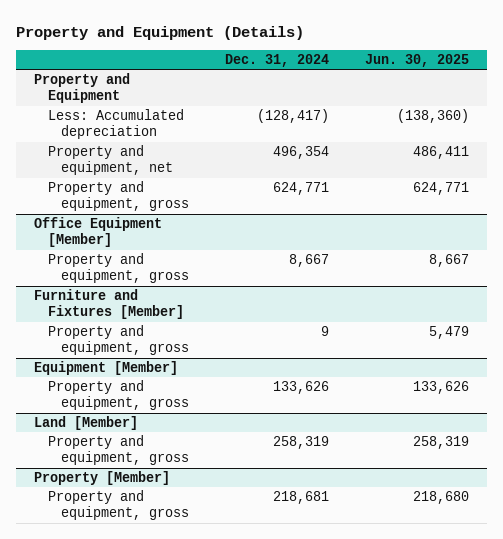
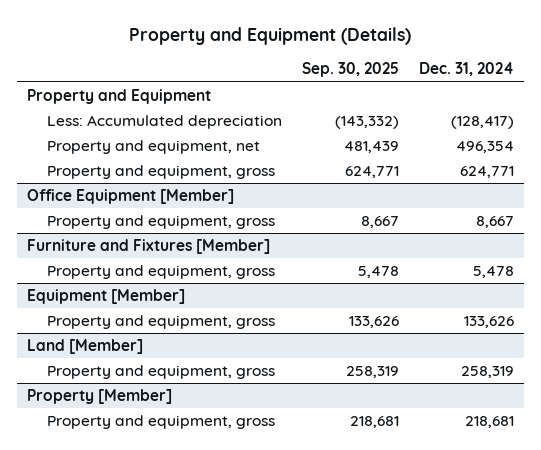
[364,54,469,68] Jun. 30, 2025 -> none
none -> [301,62,399,78] Sep. 30, 2025
[321,326,330,337] 9 -> [472,266,514,279] 5,478

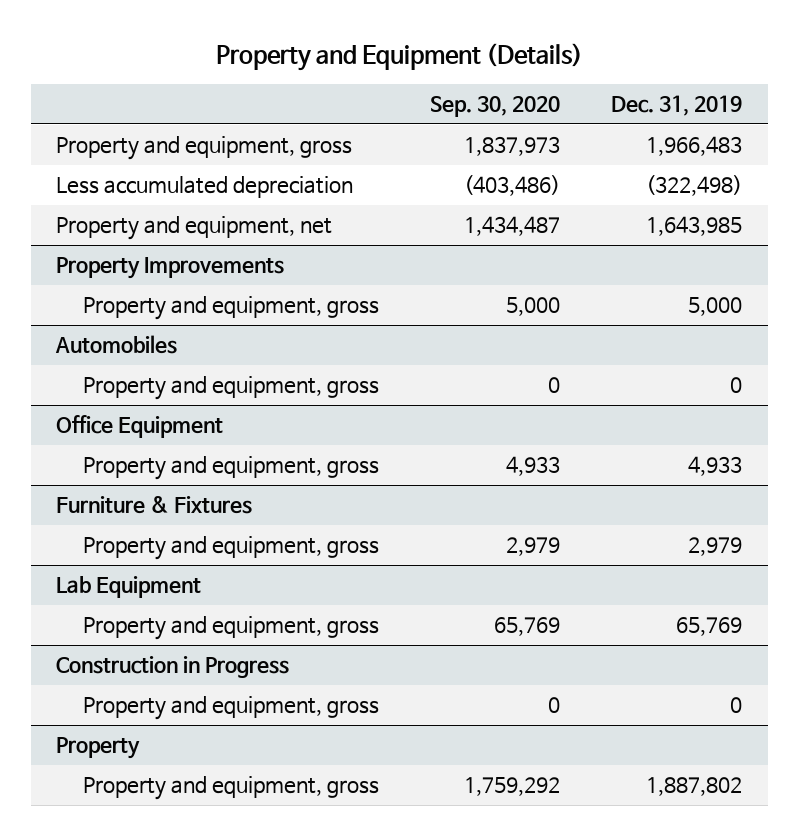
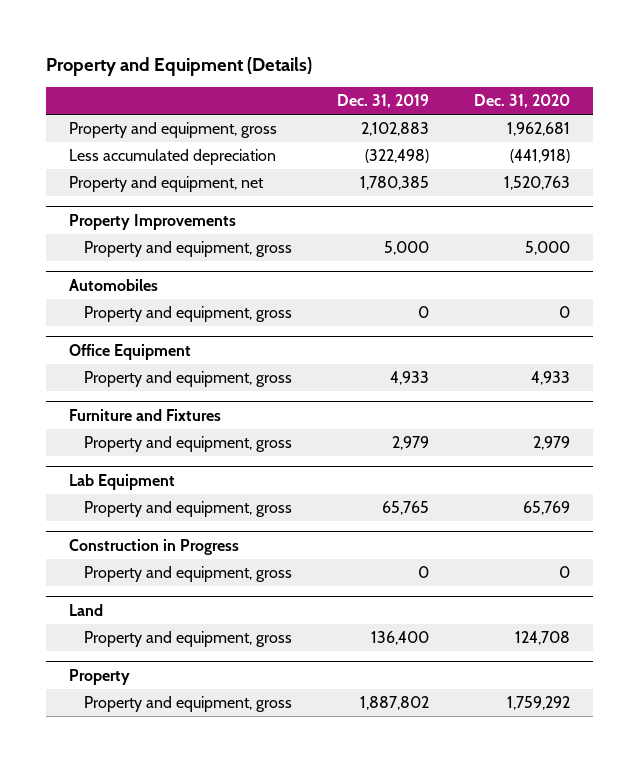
[430,96,561,118] Sep. 30, 2020 -> none
none -> [473,94,570,109] Dec. 31, 2020
[646,136,743,157] 1,966,483 -> [360,122,429,137] 2,102,883
[646,216,743,237] 1,643,985 -> [359,176,429,191] 1,780,385
[56,496,253,515] Furniture & Fixtures -> [68,408,221,421] Furniture and Fixtures
[676,617,743,637] 65,769 -> [381,501,429,516] 65,765
none -> [68,603,103,616] Land
none -> [83,631,292,648] Property and equipment, gross

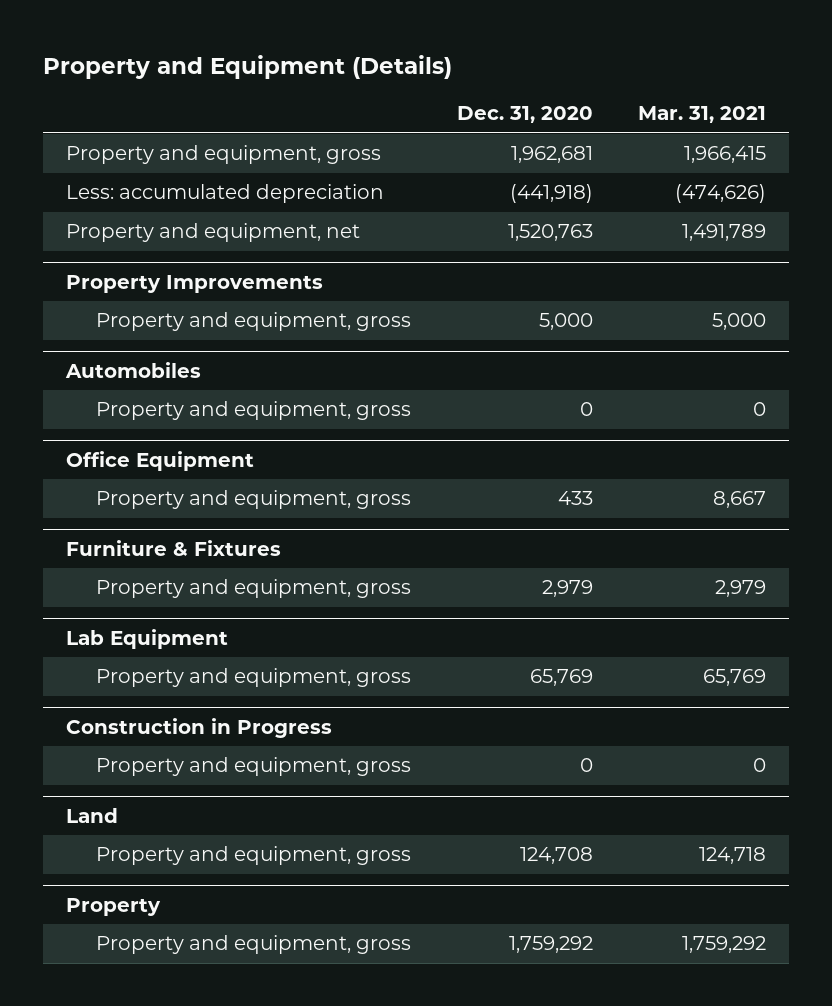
[336,94,429,109] Dec. 31, 2019 -> none
none -> [638,106,767,124] Mar. 31, 2021
[68,149,276,166] Less accumulated depreciation -> [65,184,384,204] Less: accumulated depreciation
[530,371,570,386] 4,933 -> [557,491,593,506] 433
[68,408,221,421] Furniture and Fixtures -> [65,540,281,557] Furniture & Fixtures

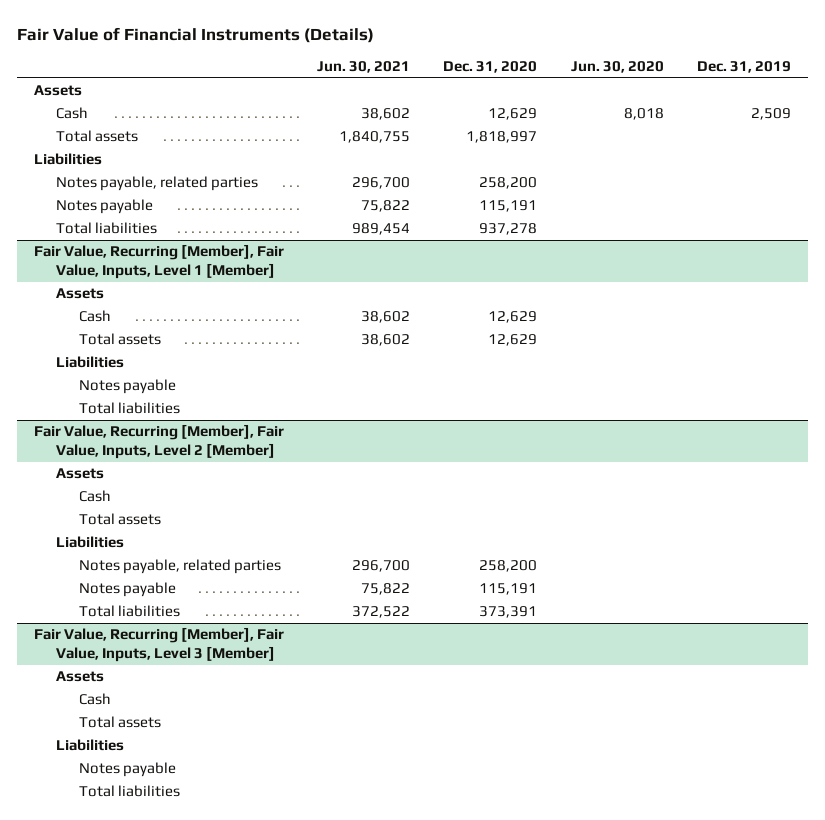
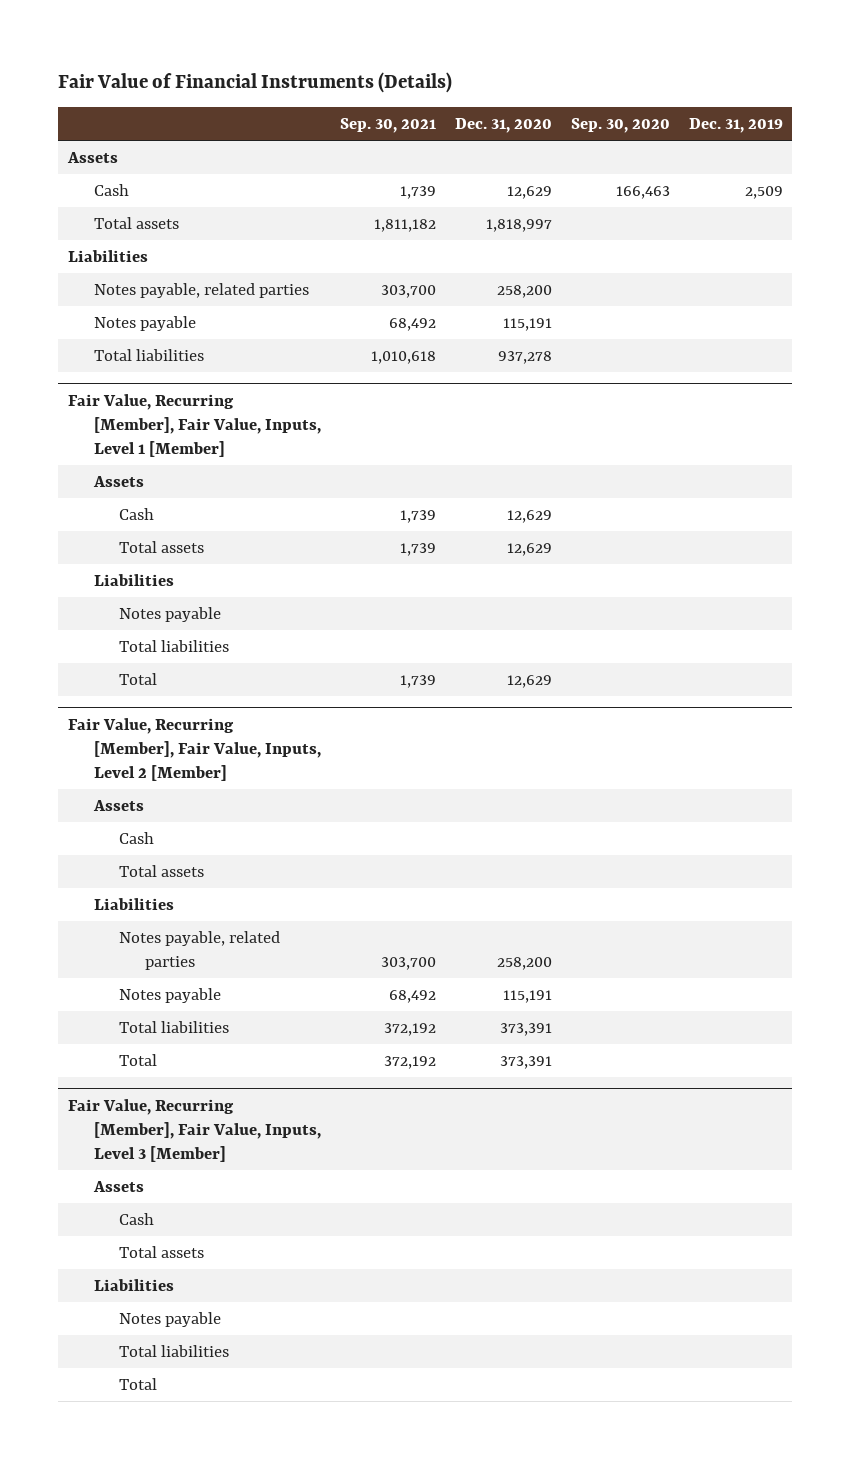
[317,61,411,74] Jun. 30, 2021 -> none
[570,61,664,74] Jun. 30, 2020 -> none
none -> [339,117,436,133] Sep. 30, 2021
none -> [570,117,670,133] Sep. 30, 2020
none -> [119,672,158,685] Total
none -> [119,1053,158,1066] Total
none -> [119,1377,158,1390] Total

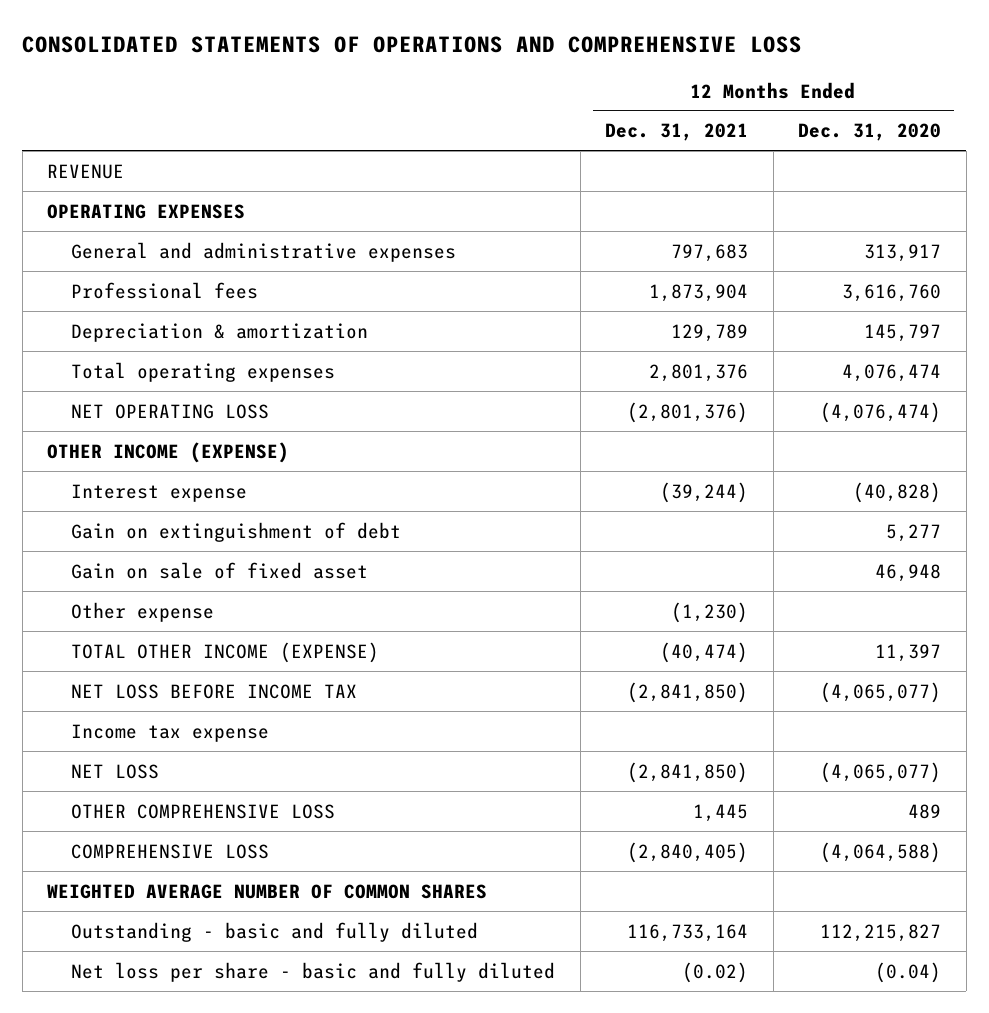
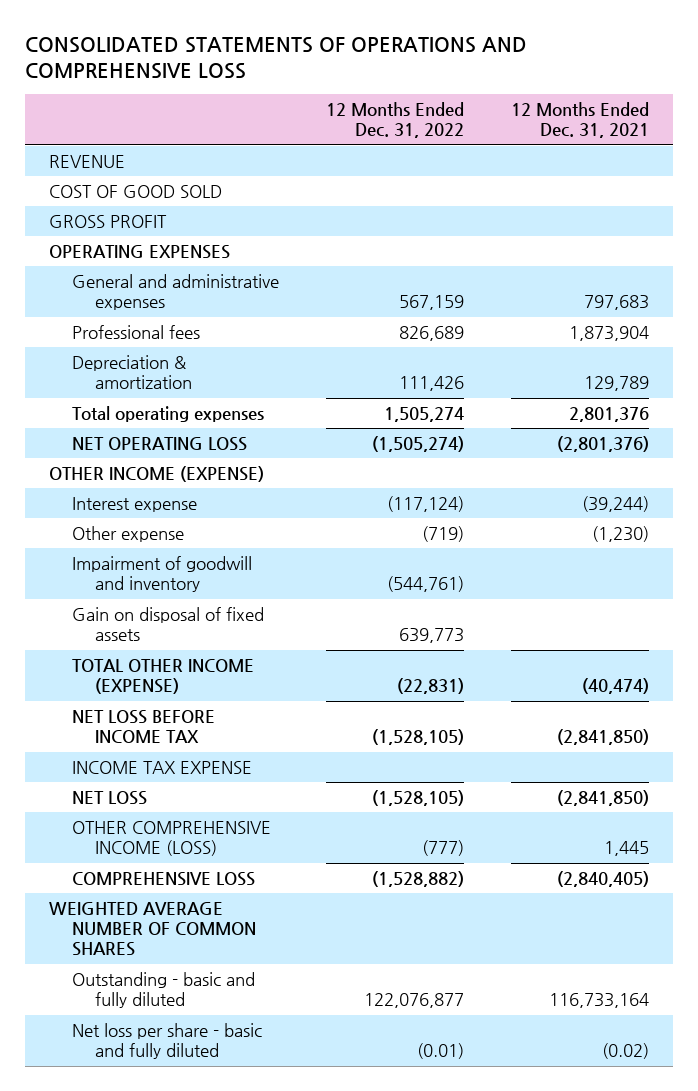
[798,123,942,142] Dec. 31, 2020 -> none
none -> [326,102,465,139] 12 Months Ended Dec. 31, 2022
none -> [48,185,222,199] COST OF GOOD SOLD
none -> [48,215,167,229] GROSS PROFIT
[71,521,402,542] Gain on extinguishment of debt -> none
[71,561,369,579] Gain on sale of fixed asset -> none
none -> [71,556,252,593] Impairment of goodwill and inventory
none -> [71,607,264,642] Gain on disposal of fixed assets
[71,723,270,742] Income tax expense -> [71,761,252,775] INCOME TAX EXPENSE
[71,803,336,819] OTHER COMPREHENSIVE LOSS -> [71,821,271,857] OTHER COMPREHENSIVE INCOME (LOSS)

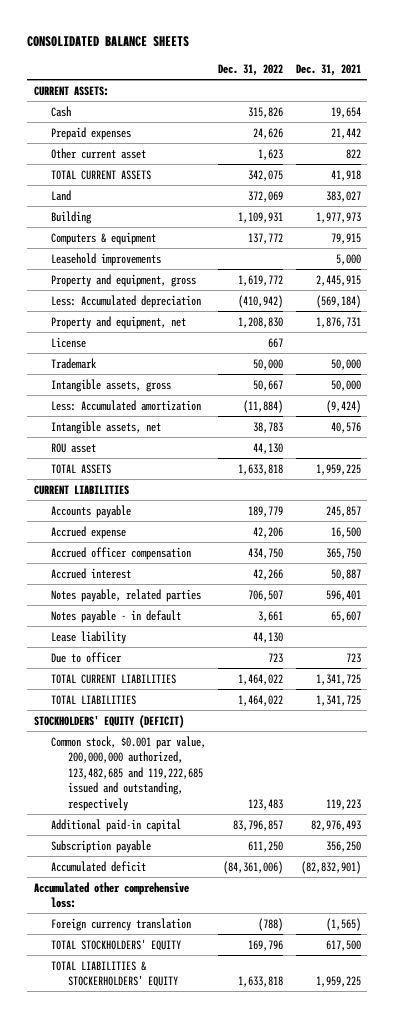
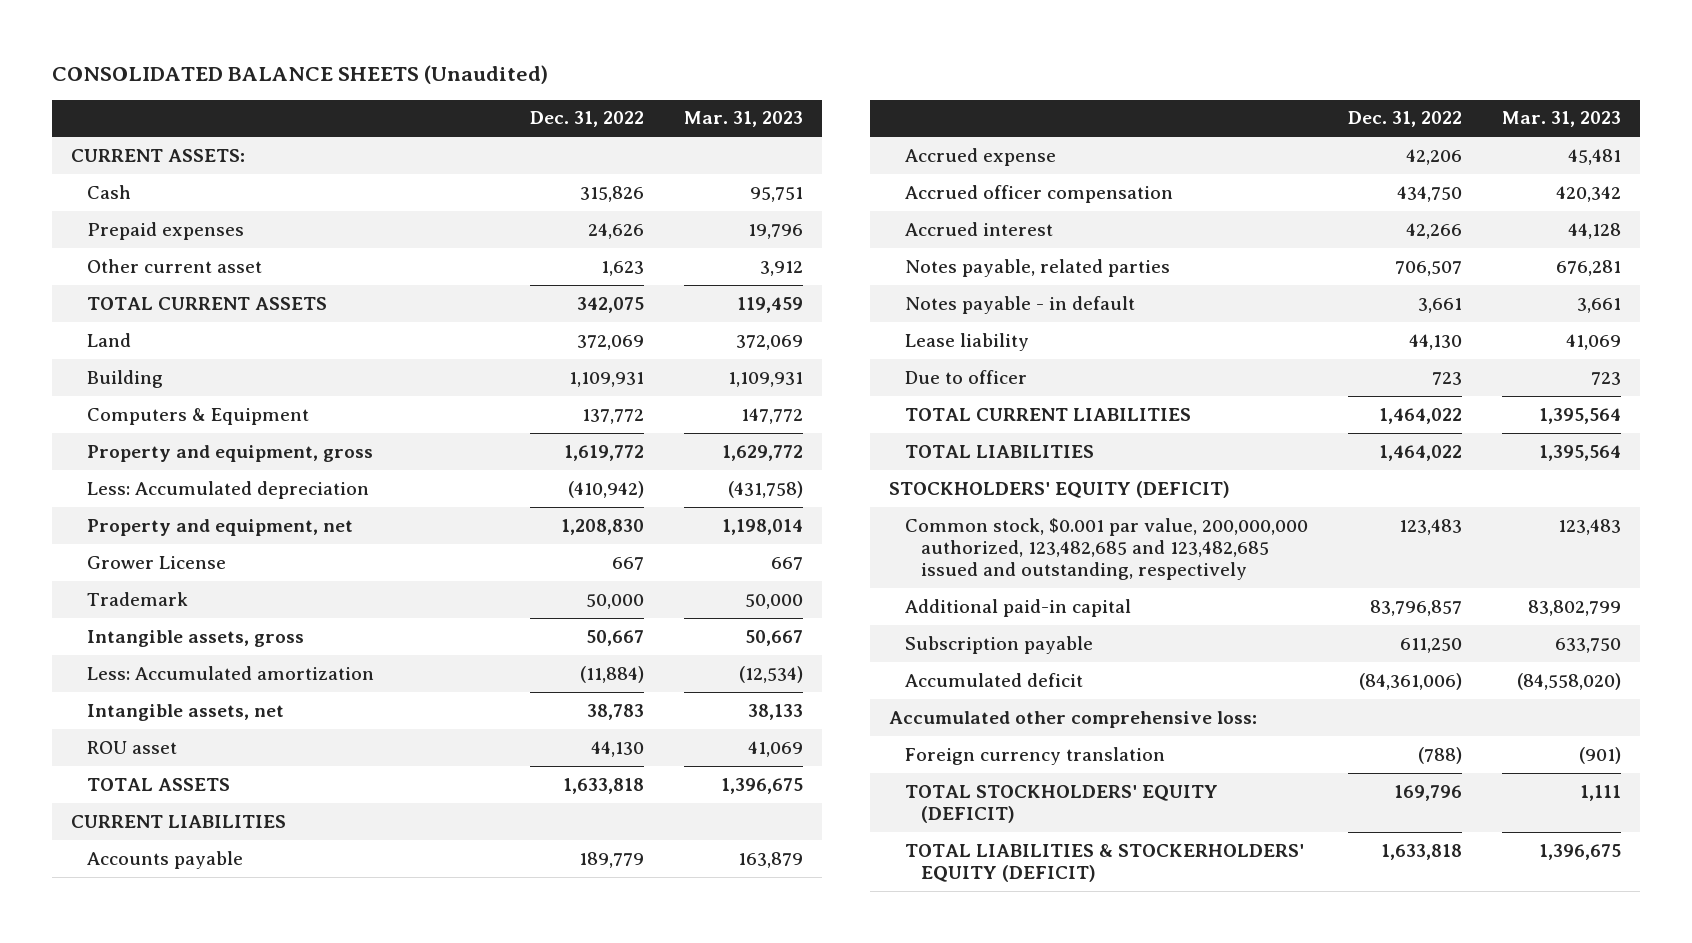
[27,36,190,48] CONSOLIDATED BALANCE SHEETS -> [51,64,548,84] CONSOLIDATED BALANCE SHEETS (Unaudited)
[295,64,361,77] Dec. 31, 2021 -> none
none -> [683,111,803,128] Mar. 31, 2023
[50,252,161,266] Leasehold improvements -> none
[50,231,156,245] Computers & equipment -> [87,407,310,425] Computers & Equipment
[50,336,86,348] License -> [87,555,227,569] Grower License
[50,735,206,811] Common stock, $0.001 par value, 200,000,000 authorized, 123,482,685 and 119,222,685 issued and outstanding, respectively -> [905,517,1309,581] Common stock, $0.001 par value, 200,000,000 authorized, 123,482,685 and 123,482,685 issued and outstanding, respectively
[50,938,181,951] TOTAL STOCKHOLDERS' EQUITY -> [905,784,1219,824] TOTAL STOCKHOLDERS' EQUITY (DEFICIT)
[50,960,178,988] TOTAL LIABILITIES & STOCKERHOLDERS' EQUITY -> [905,843,1305,883] TOTAL LIABILITIES & STOCKERHOLDERS' EQUITY (DEFICIT)

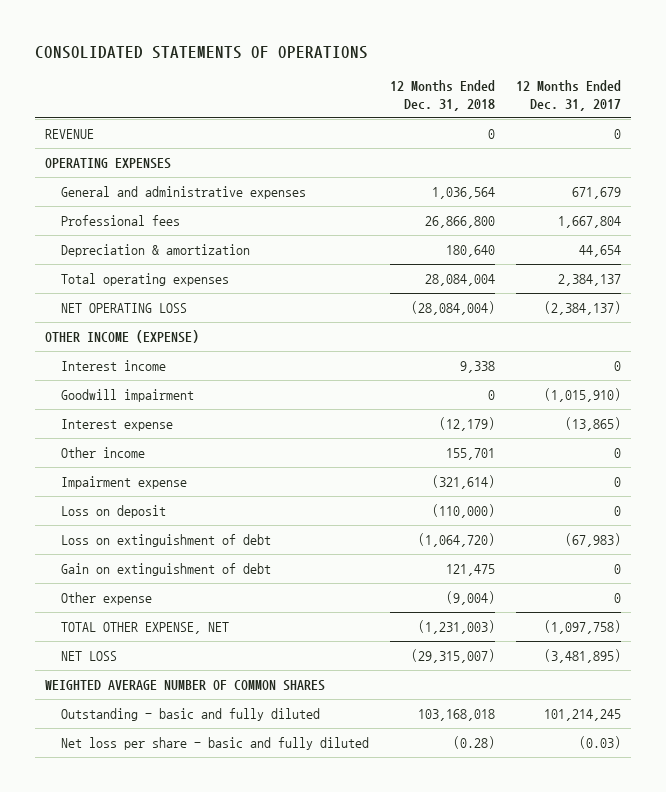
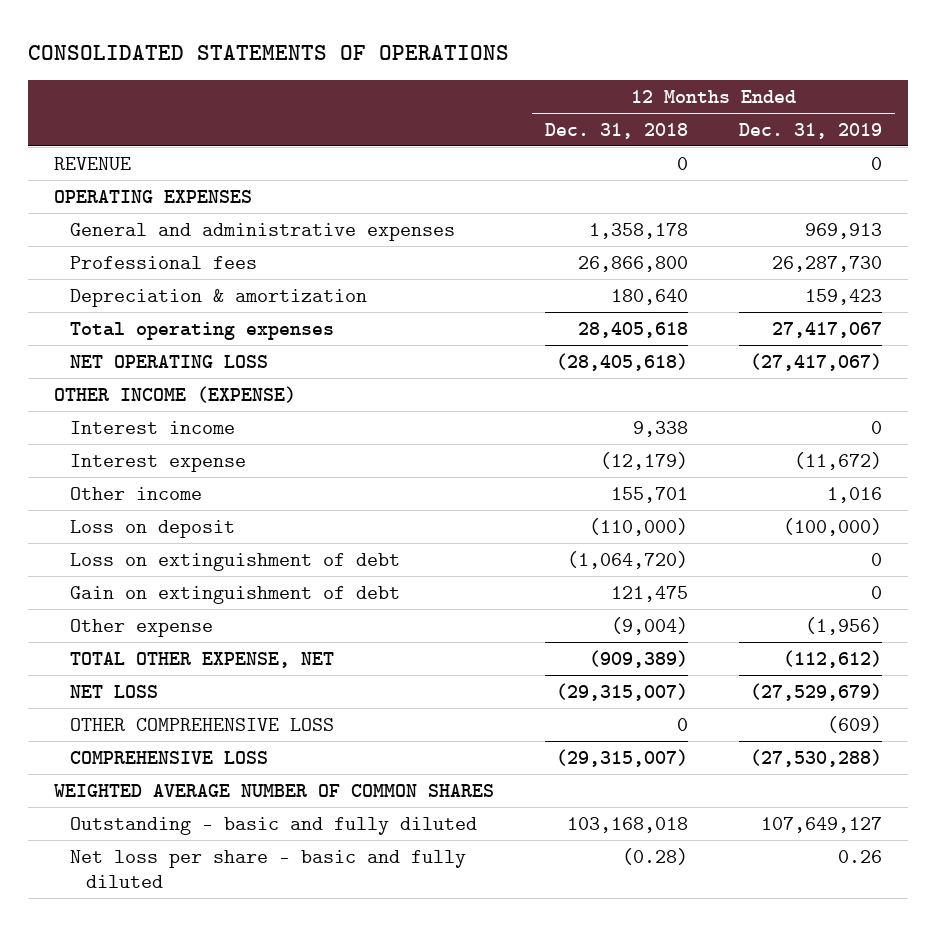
[515,79,621,111] 12 Months Ended Dec. 31, 2017 -> none
none -> [739,122,883,139] Dec. 31, 2019
[431,186,495,199] 1,036,564 -> [589,222,689,239] 1,358,178
[424,273,495,286] 28,084,004 -> [578,321,689,338] 28,405,618
[410,300,495,315] (28,084,004) -> [556,352,689,371] (28,405,618)
[61,388,195,402] Goodwill impairment -> none
[61,475,188,489] Impairment expense -> none
[417,619,495,634] (1,231,003) -> [589,649,689,668] (909,389)
none -> [69,717,334,731] OTHER COMPREHENSIVE LOSS
none -> [69,750,268,764] COMPREHENSIVE LOSS

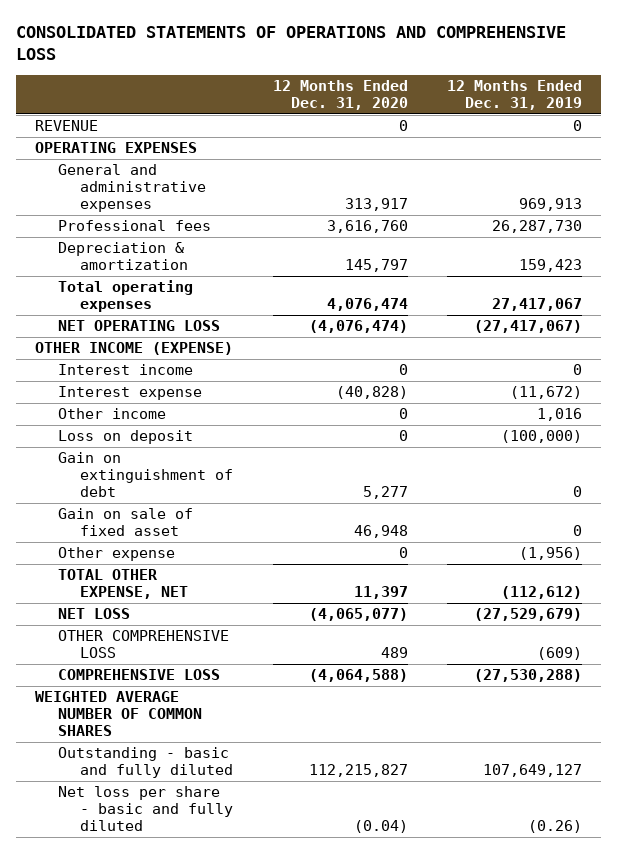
[28,44,510,60] CONSOLIDATED STATEMENTS OF OPERATIONS -> [15,26,566,61] CONSOLIDATED STATEMENTS OF OPERATIONS AND COMPREHENSIVE LOSS
[545,122,689,139] Dec. 31, 2018 -> none
none -> [272,79,408,110] 12 Months Ended Dec. 31, 2020
[69,552,400,571] Loss on extinguishment of debt -> none
none -> [57,508,193,537] Gain on sale of fixed asset
[838,849,883,863] 0.26 -> [527,820,582,834] (0.26)

